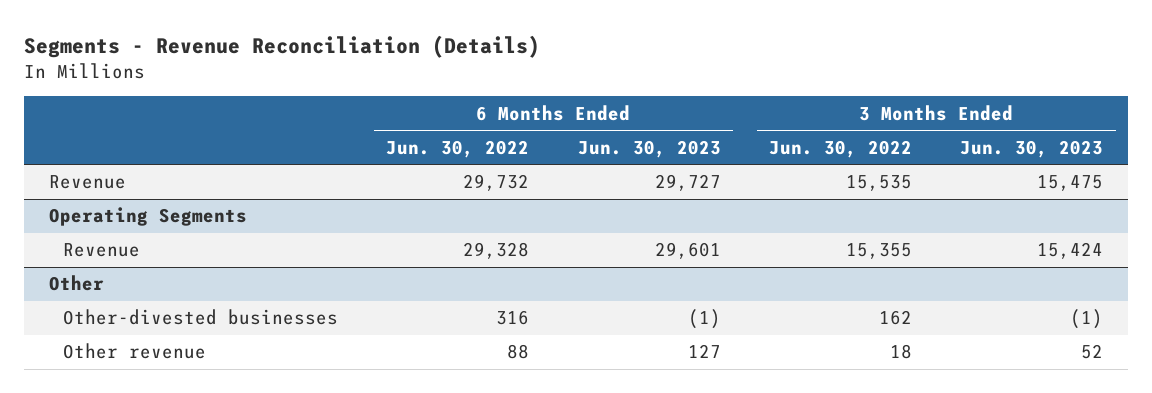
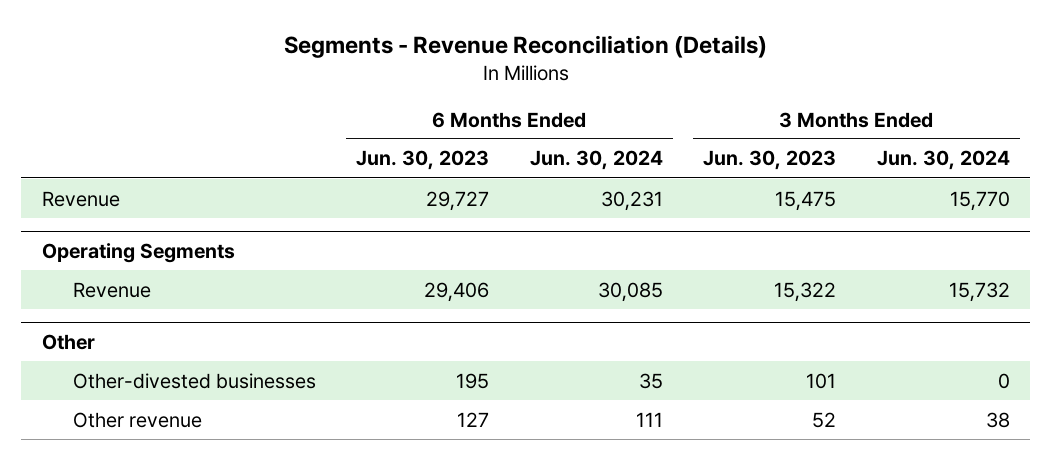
[386,139,530,158] Jun. 30, 2022 -> none
[769,139,913,158] Jun. 30, 2022 -> none
none -> [529,150,663,171] Jun. 30, 2024
none -> [876,150,1010,171] Jun. 30, 2024
[654,242,721,260] 29,601 -> [424,281,490,302] 29,406
[1037,242,1104,260] 15,424 -> [774,281,837,302] 15,322
[687,309,721,330] (1) -> [456,372,490,389] 195
[1070,309,1104,330] (1) -> [806,372,837,389] 101

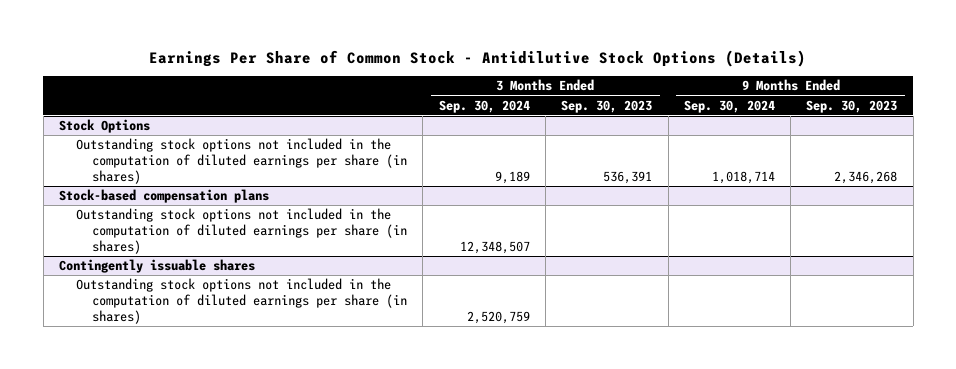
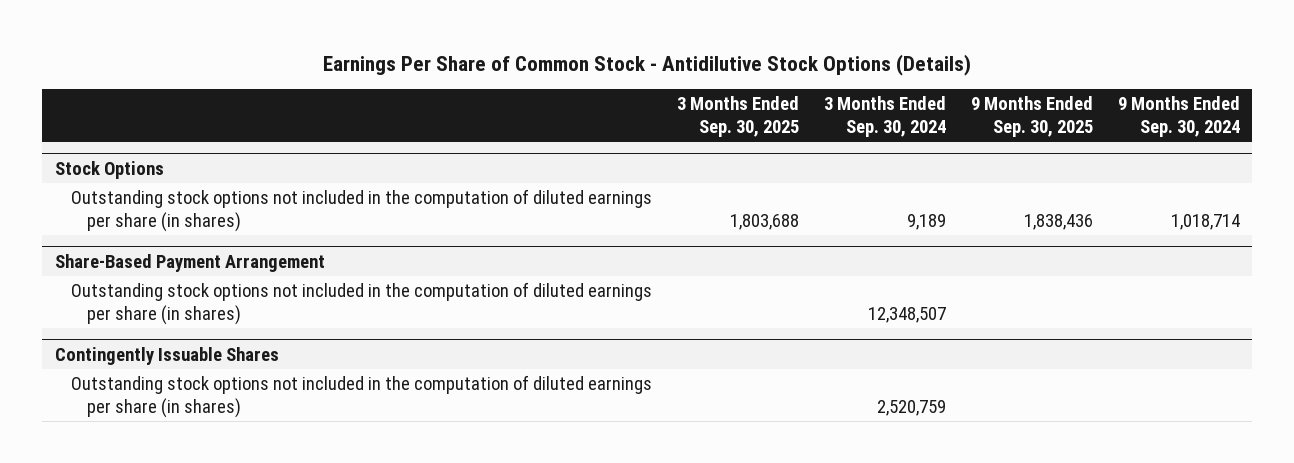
[561,99,653,113] Sep. 30, 2023 -> none
[806,99,898,113] Sep. 30, 2023 -> none
none -> [676,95,799,138] 3 Months Ended Sep. 30, 2025
none -> [970,95,1093,138] 9 Months Ended Sep. 30, 2025
[59,189,270,204] Stock-based compensation plans -> [54,253,325,272] Share-Based Payment Arrangement
[59,259,256,274] Contingently issuable shares -> [54,346,279,365] Contingently Issuable Shares

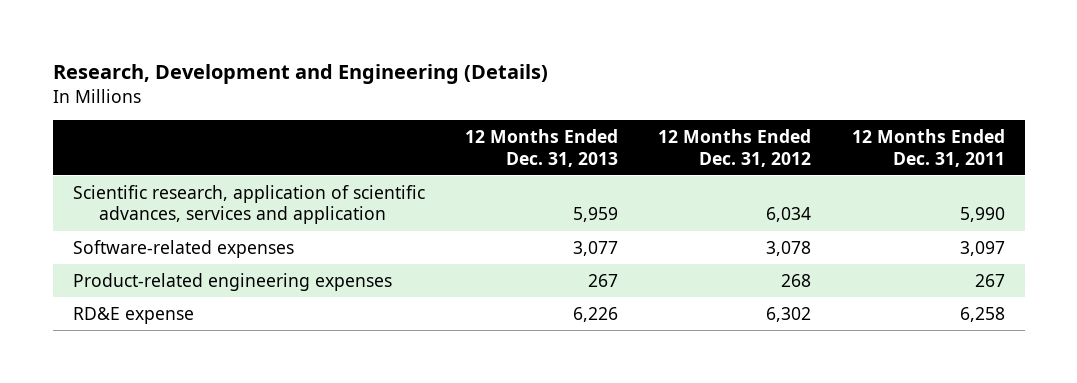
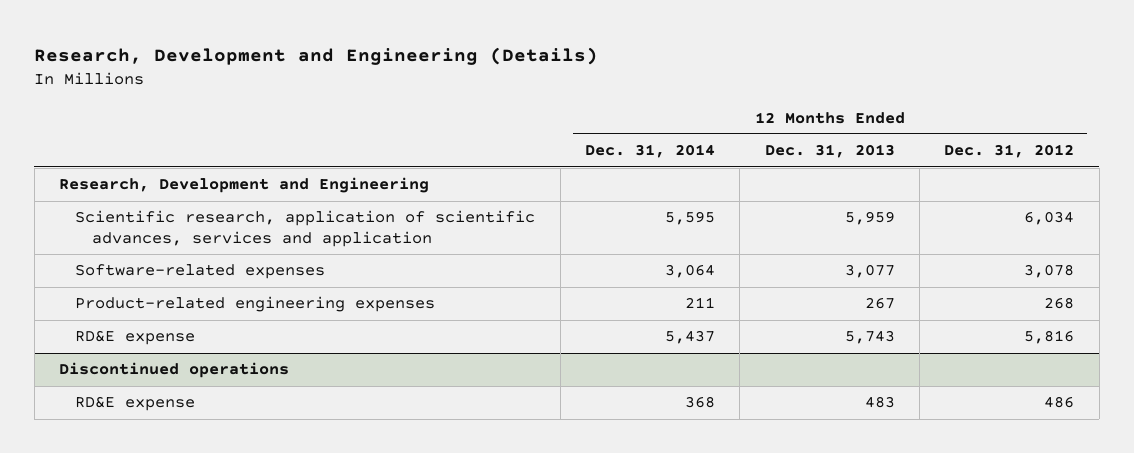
[851,128,1005,167] 12 Months Ended Dec. 31, 2011 -> none
none -> [585,144,716,159] Dec. 31, 2014
none -> [59,177,430,194] Research, Development and Engineering
[572,306,618,322] 6,226 -> [844,330,895,345] 5,743
[766,306,812,322] 6,302 -> [1024,330,1075,345] 5,816
none -> [59,362,290,379] Discontinued operations
none -> [75,396,196,412] RD&E expense

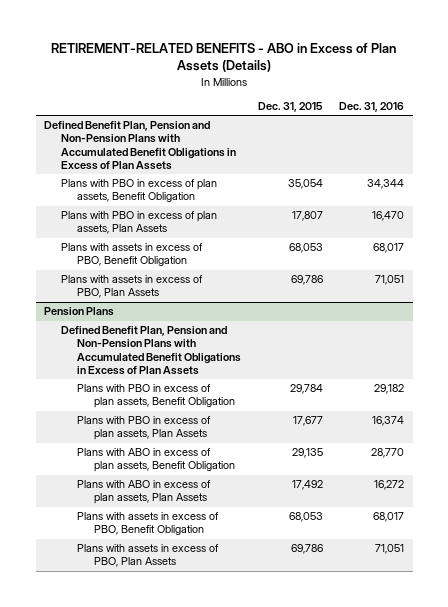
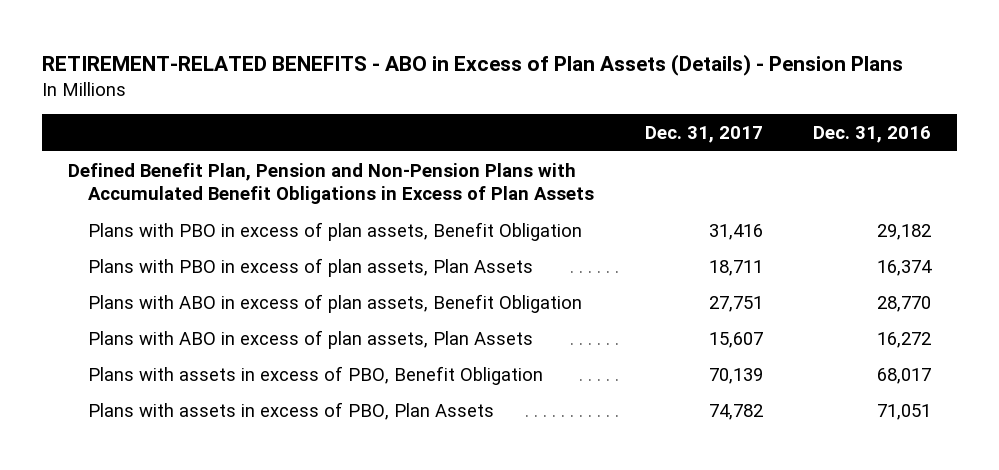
[51,43,397,73] RETIREMENT-RELATED BENEFITS - ABO in Excess of Plan Assets (Details) -> [42,53,904,76] RETIREMENT-RELATED BENEFITS - ABO in Excess of Plan Assets (Details) - Pension Plans
[257,102,323,113] Dec. 31, 2015 -> none
none -> [644,126,763,144] Dec. 31, 2017
[60,179,217,203] Plans with PBO in excess of plan assets, Benefit Obligation -> none
[60,211,217,235] Plans with PBO in excess of plan assets, Plan Assets -> none
[60,243,203,267] Plans with assets in excess of PBO, Benefit Obligation -> none
[60,275,203,299] Plans with assets in excess of PBO, Plan Assets -> none
[43,307,114,317] Pension Plans -> none
[60,326,242,375] Defined Benefit Plan, Pension and Non-Pension Plans with Accumulated Benefit Obligations in Excess of Plan Assets -> none

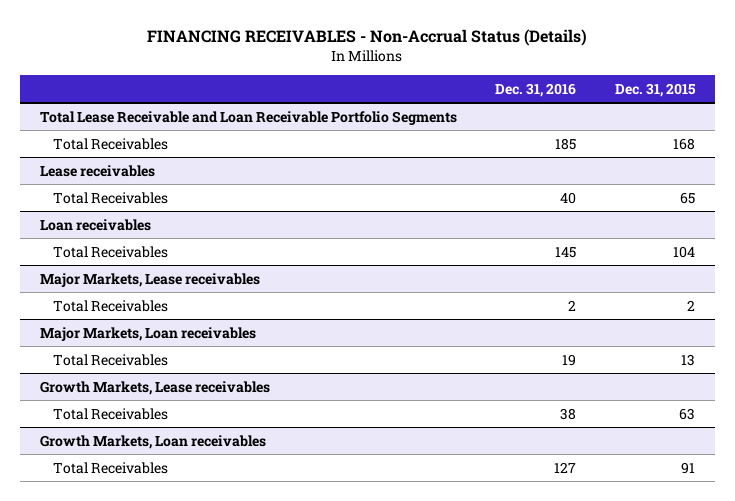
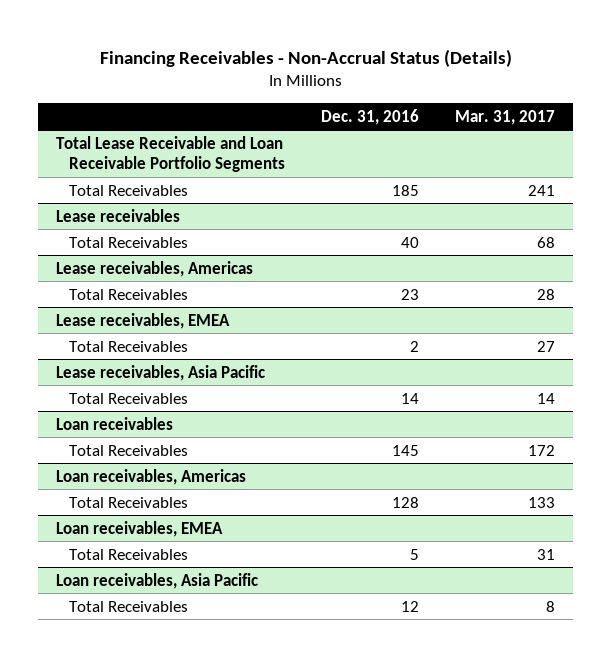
[147,29,588,47] FINANCING RECEIVABLES - Non-Accrual Status (Details) -> [99,48,512,67] Financing Receivables - Non-Accrual Status (Details)
[615,82,697,97] Dec. 31, 2015 -> none
none -> [455,109,556,125] Mar. 31, 2017
none -> [56,260,254,277] Lease receivables, Americas
none -> [68,288,188,300] Total Receivables
none -> [56,312,231,329] Lease receivables, EMEA
none -> [68,340,188,352] Total Receivables
none -> [56,364,266,381] Lease receivables, Asia Pacific
none -> [68,392,188,404] Total Receivables
[39,272,260,287] Major Markets, Lease receivables -> none
[39,326,256,341] Major Markets, Loan receivables -> none
[39,380,270,395] Growth Markets, Lease receivables -> none
[39,434,266,449] Growth Markets, Loan receivables -> none
[52,461,168,474] Total Receivables -> none
none -> [56,468,247,485] Loan receivables, Americas
[568,299,577,311] 2 -> [392,496,420,508] 128
none -> [56,520,224,537] Loan receivables, EMEA
[562,353,577,366] 19 -> [410,548,420,560] 5
none -> [56,572,259,589] Loan receivables, Asia Pacific
[560,407,577,420] 38 -> [401,600,420,612] 12

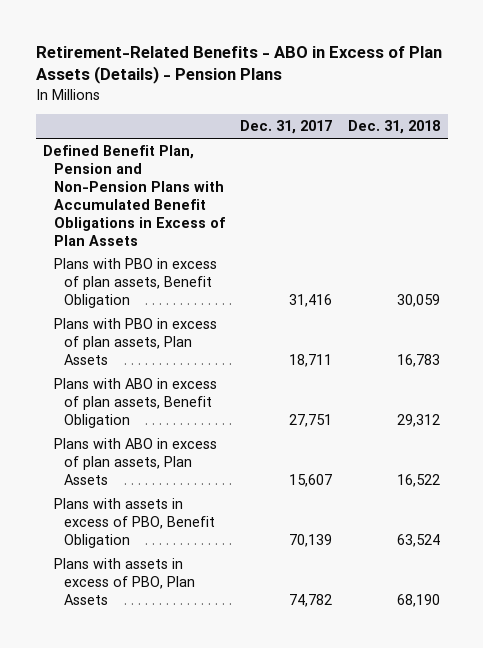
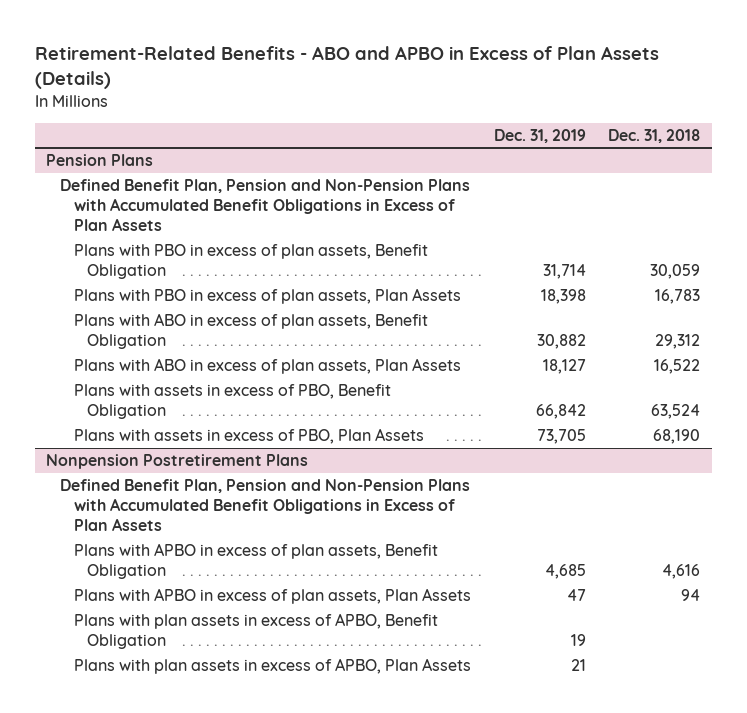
[35,45,442,85] Retirement-Related Benefits - ABO in Excess of Plan Assets (Details) - Pension Plans -> [34,45,659,90] Retirement-Related Benefits - ABO and APBO in Excess of Plan Assets (Details)
[240,120,333,135] Dec. 31, 2017 -> none
none -> [493,128,586,143] Dec. 31, 2019
none -> [46,153,154,166] Pension Plans
none -> [46,453,309,469] Nonpension Postretirement Plans
none -> [60,478,471,532] Defined Benefit Plan, Pension and Non-Pension Plans with Accumulated Benefit Obligations in Excess of Plan Assets
none -> [73,542,438,580] Plans with APBO in excess of plan assets, Benefit Obligation
none -> [73,587,471,604] Plans with APBO in excess of plan assets, Plan Assets
none -> [73,612,438,650] Plans with plan assets in excess of APBO, Benefit Obligation
none -> [73,657,471,674] Plans with plan assets in excess of APBO, Plan Assets

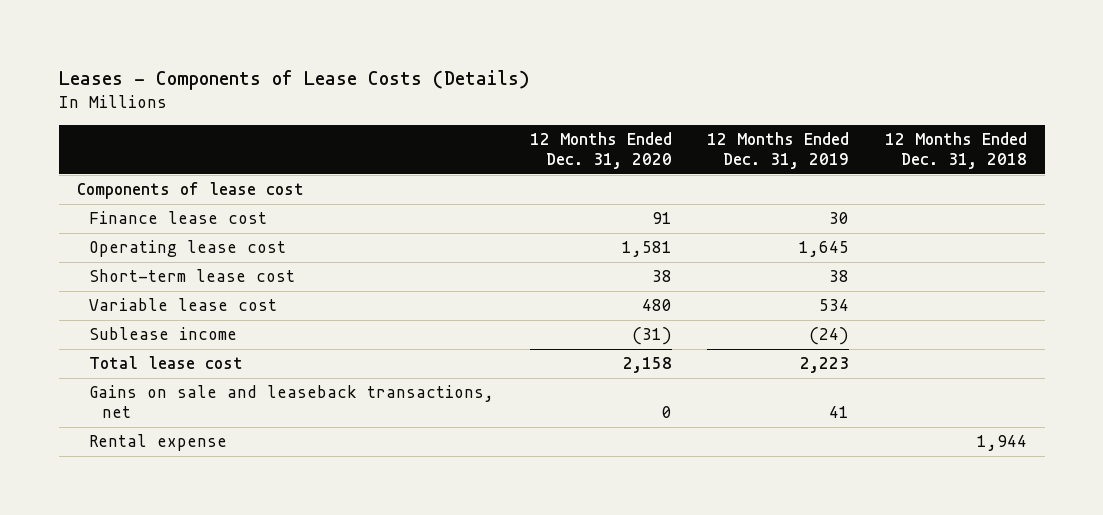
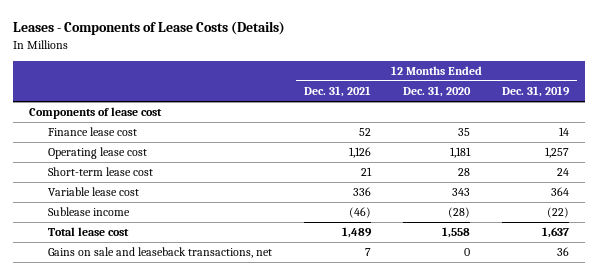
[884,132,1027,170] 12 Months Ended Dec. 31, 2018 -> none
none -> [304,86,372,98] Dec. 31, 2021
[89,434,228,452] Rental expense -> none
[651,212,672,225] 91 -> [458,128,471,137] 35
[829,212,850,225] 30 -> [559,127,570,137] 14
[621,241,672,258] 1,581 -> [450,147,472,159] 1,181
[799,241,850,258] 1,645 -> [545,147,570,159] 1,257
[651,270,672,283] 38 -> [458,168,471,177] 28
[829,270,850,283] 38 -> [557,168,570,177] 24
[641,299,672,312] 480 -> [452,188,471,197] 343
[819,299,850,312] 534 -> [551,187,570,197] 364
[631,327,672,346] (31) -> [448,207,471,219] (28)
[809,327,850,346] (24) -> [547,207,570,219] (22)
[622,357,672,374] 2,158 -> [442,227,471,239] 1,558
[800,357,850,374] 2,223 -> [542,227,570,239] 1,637
[829,406,850,419] 41 -> [557,247,570,257] 36

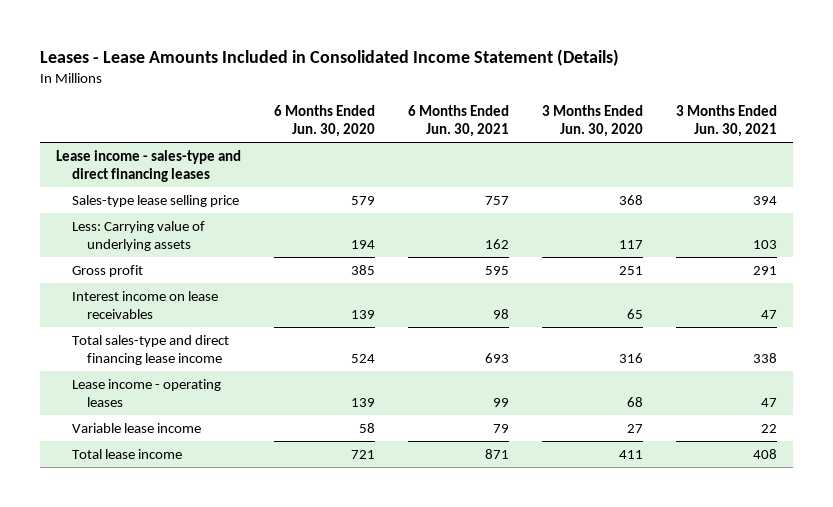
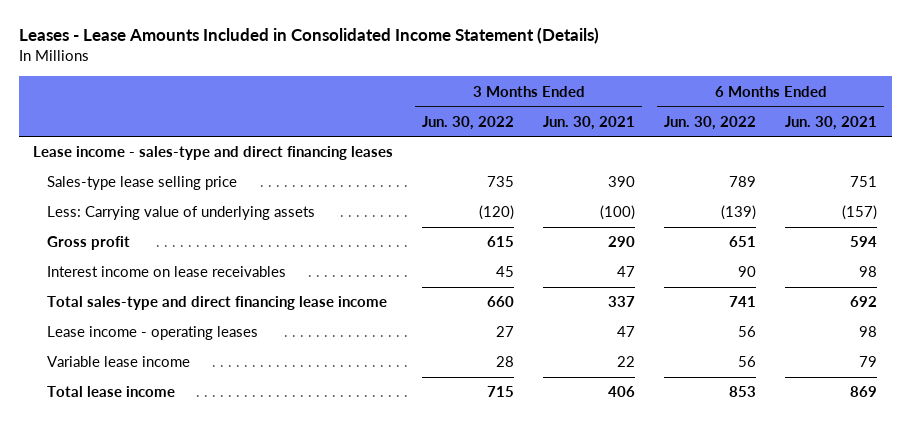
[274,105,376,138] 6 Months Ended Jun. 30, 2020 -> none
[541,105,643,138] 3 Months Ended Jun. 30, 2020 -> none
none -> [422,115,515,130] Jun. 30, 2022
none -> [664,115,757,130] Jun. 30, 2022
[484,195,509,205] 757 -> [850,176,878,188] 751
[752,195,777,205] 394 -> [608,176,636,188] 390
[484,238,509,249] 162 -> [842,205,878,221] (157)
[752,239,777,249] 103 -> [600,205,636,221] (100)
[484,265,509,275] 595 -> [850,236,878,248] 594
[752,265,777,275] 291 -> [608,236,636,248] 290
[484,352,509,363] 693 -> [850,296,878,308] 692
[752,352,777,363] 338 -> [608,296,636,308] 337
[492,397,509,407] 99 -> [859,326,878,338] 98
[484,448,509,459] 871 -> [850,386,878,398] 869
[752,448,777,459] 408 -> [608,386,636,398] 406

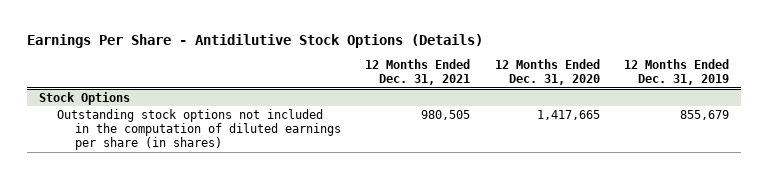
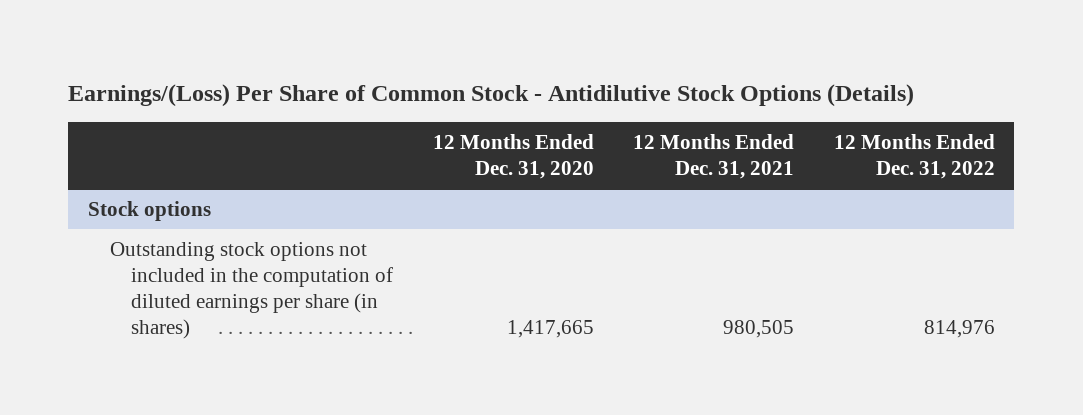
[26,33,483,48] Earnings Per Share - Antidilutive Stock Options (Details) -> [68,84,915,108] Earnings/(Loss) Per Share of Common Stock - Antidilutive Stock Options (Details)
[624,59,730,86] 12 Months Ended Dec. 31, 2019 -> none
none -> [833,134,995,180] 12 Months Ended Dec. 31, 2022
[38,91,130,105] Stock Options -> [88,201,212,222] Stock options

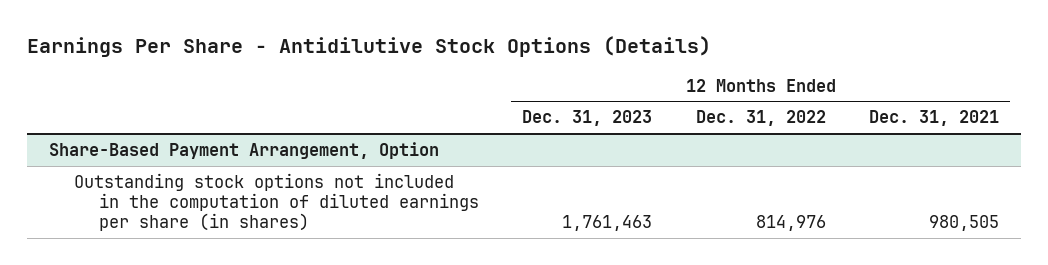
[68,84,915,108] Earnings/(Loss) Per Share of Common Stock - Antidilutive Stock Options (Details) -> [26,36,711,58] Earnings Per Share - Antidilutive Stock Options (Details)
[432,134,594,180] 12 Months Ended Dec. 31, 2020 -> none
none -> [522,110,653,127] Dec. 31, 2023
[88,201,212,222] Stock options -> [48,141,439,159] Share-Based Payment Arrangement, Option

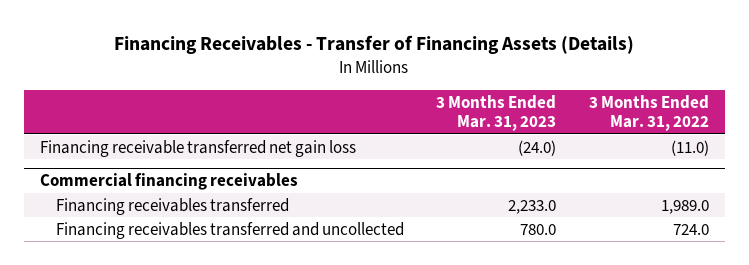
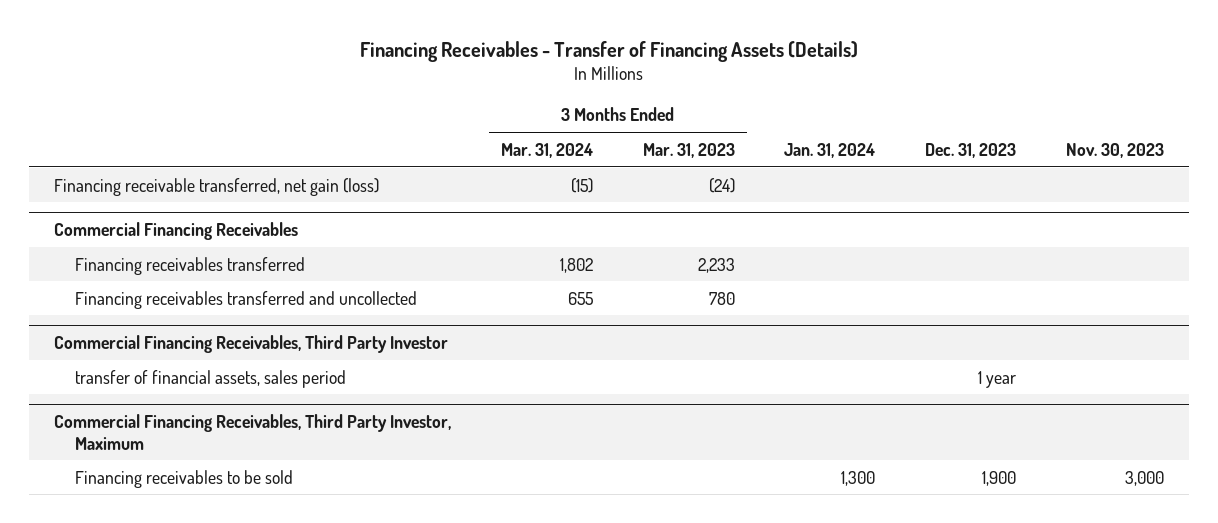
[588,94,709,132] 3 Months Ended Mar. 31, 2022 -> none
none -> [501,142,594,158] Mar. 31, 2024
none -> [784,142,876,158] Jan. 31, 2024
none -> [925,142,1017,158] Dec. 31, 2023
none -> [1065,142,1164,158] Nov. 30, 2023
[40,139,357,157] Financing receivable transferred net gain loss -> [54,177,380,196] Financing receivable transferred, net gain (loss)
[518,139,557,156] (24.0) -> [708,177,735,193] (24)
[40,173,299,191] Commercial financing receivables -> [54,222,299,241] Commercial Financing Receivables
[508,199,557,214] 2,233.0 -> [697,257,735,273] 2,233
[520,223,557,235] 780.0 -> [708,291,735,305] 780
none -> [54,335,449,354] Commercial Financing Receivables, Third Party Investor
none -> [74,369,346,388] transfer of financial assets, sales period
none -> [54,414,452,450] Commercial Financing Receivables, Third Party Investor, Maximum
none -> [74,469,293,488] Financing receivables to be sold

